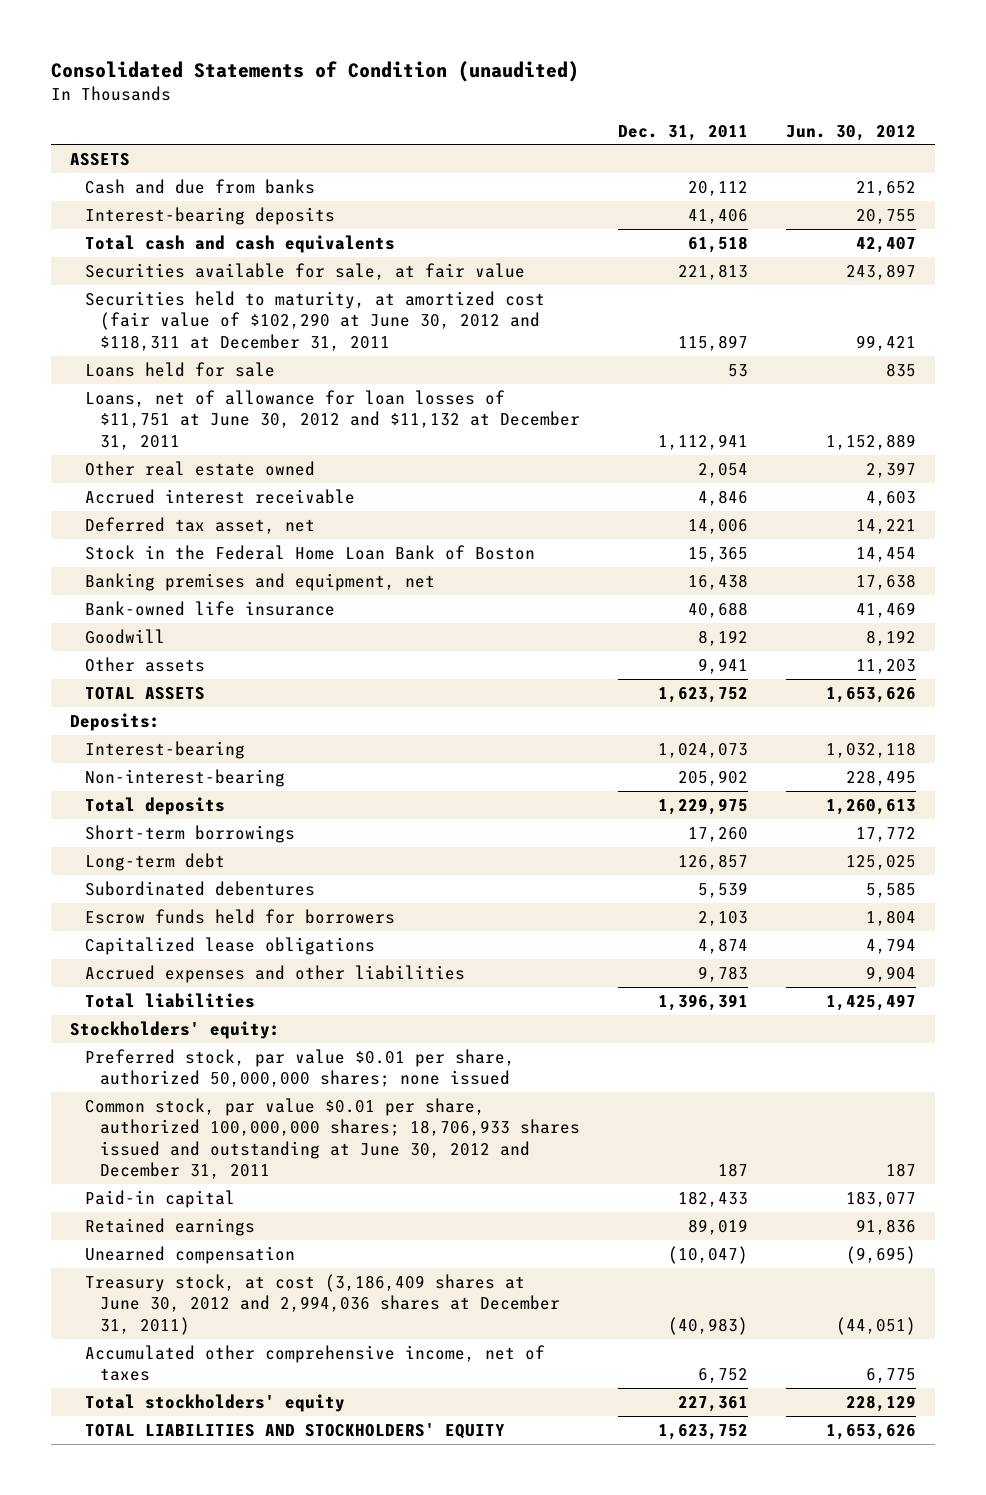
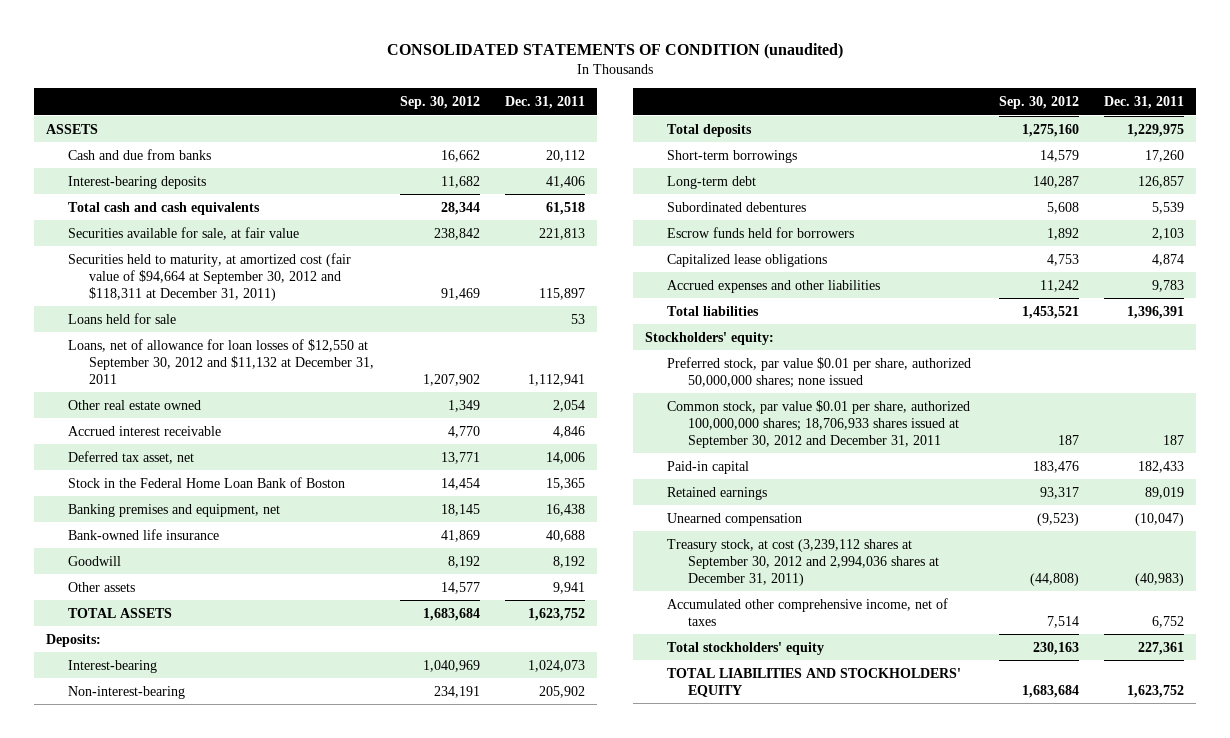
[50,61,579,83] Consolidated Statements of Condition (unaudited) -> [387,43,844,60] CONSOLIDATED STATEMENTS OF CONDITION (unaudited)
[785,124,916,141] Jun. 30, 2012 -> none
none -> [399,96,480,110] Sep. 30, 2012
[85,290,546,351] Securities held to maturity, at amortized cost (fair value of $102,290 at June 30, 2012 and $118,311 at December 31, 2011 -> [67,252,351,301] Securities held to maturity, at amortized cost (fair value of $94,664 at September 30, 2012 and $118,311 at December 31, 2011)
[85,389,581,450] Loans, net of allowance for loan losses of $11,751 at June 30, 2012 and $11,132 at December 31, 2011 -> [67,338,375,384] Loans, net of allowance for loan losses of $12,550 at September 30, 2012 and $11,132 at December 31, 2011
[85,1097,581,1180] Common stock, par value $0.01 per share, authorized 100,000,000 shares; 18,706,933 shares issued and outstanding at June 30, 2012 and December 31, 2011 -> [666,399,970,448] Common stock, par value $0.01 per share, authorized 100,000,000 shares; 18,706,933 shares issued at September 30, 2012 and December 31, 2011
[85,1273,561,1335] Treasury stock, at cost (3,186,409 shares at June 30, 2012 and 2,994,036 shares at December 31, 2011) -> [666,538,940,586] Treasury stock, at cost (3,239,112 shares at September 30, 2012 and 2,994,036 shares at December 31, 2011)

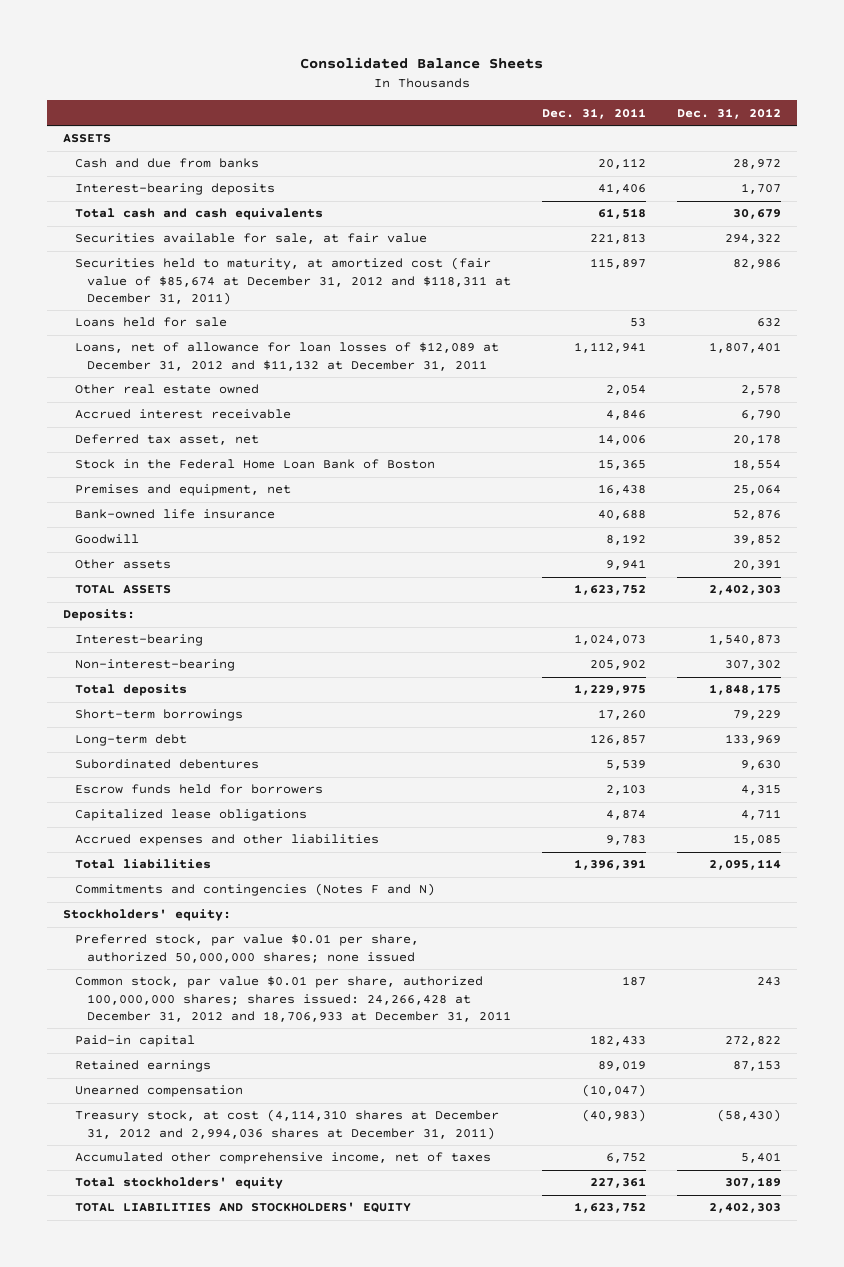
[387,43,844,60] CONSOLIDATED STATEMENTS OF CONDITION (unaudited) -> [300,57,544,70] Consolidated Balance Sheets
[399,96,480,110] Sep. 30, 2012 -> none
none -> [677,107,782,119] Dec. 31, 2012
[67,252,351,301] Securities held to maturity, at amortized cost (fair value of $94,664 at September 30, 2012 and $118,311 at December 31, 2011) -> [74,257,511,305] Securities held to maturity, at amortized cost (fair value of $85,674 at December 31, 2012 and $118,311 at December 31, 2011)
[67,338,375,384] Loans, net of allowance for loan losses of $12,550 at September 30, 2012 and $11,132 at December 31, 2011 -> [74,342,499,371] Loans, net of allowance for loan losses of $12,089 at December 31, 2012 and $11,132 at December 31, 2011
[67,503,280,517] Banking premises and equipment, net -> [74,484,291,497] Premises and equipment, net
none -> [74,883,435,897] Commitments and contingencies (Notes F and N)
[666,399,970,448] Common stock, par value $0.01 per share, authorized 100,000,000 shares; 18,706,933 shares issued at September 30, 2012 and December 31, 2011 -> [74,976,511,1022] Common stock, par value $0.01 per share, authorized 100,000,000 shares; shares issued: 24,266,428 at December 31, 2012 and 18,706,933 at December 31, 2011
[666,538,940,586] Treasury stock, at cost (3,239,112 shares at September 30, 2012 and 2,994,036 shares at December 31, 2011) -> [74,1109,499,1140] Treasury stock, at cost (4,114,310 shares at December 31, 2012 and 2,994,036 shares at December 31, 2011)

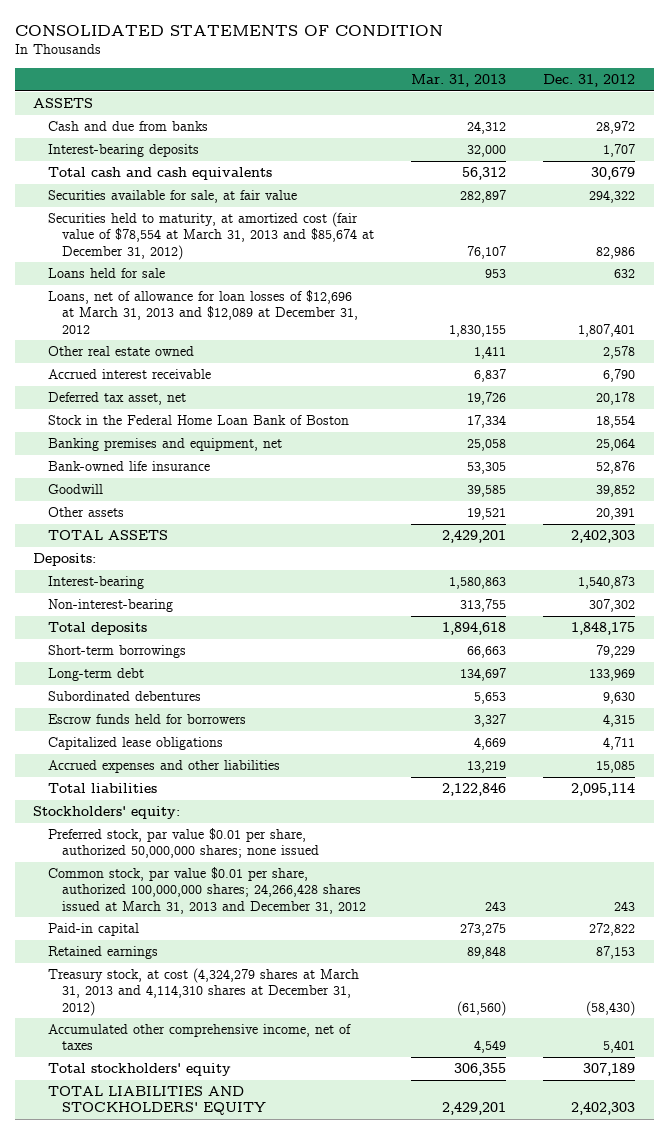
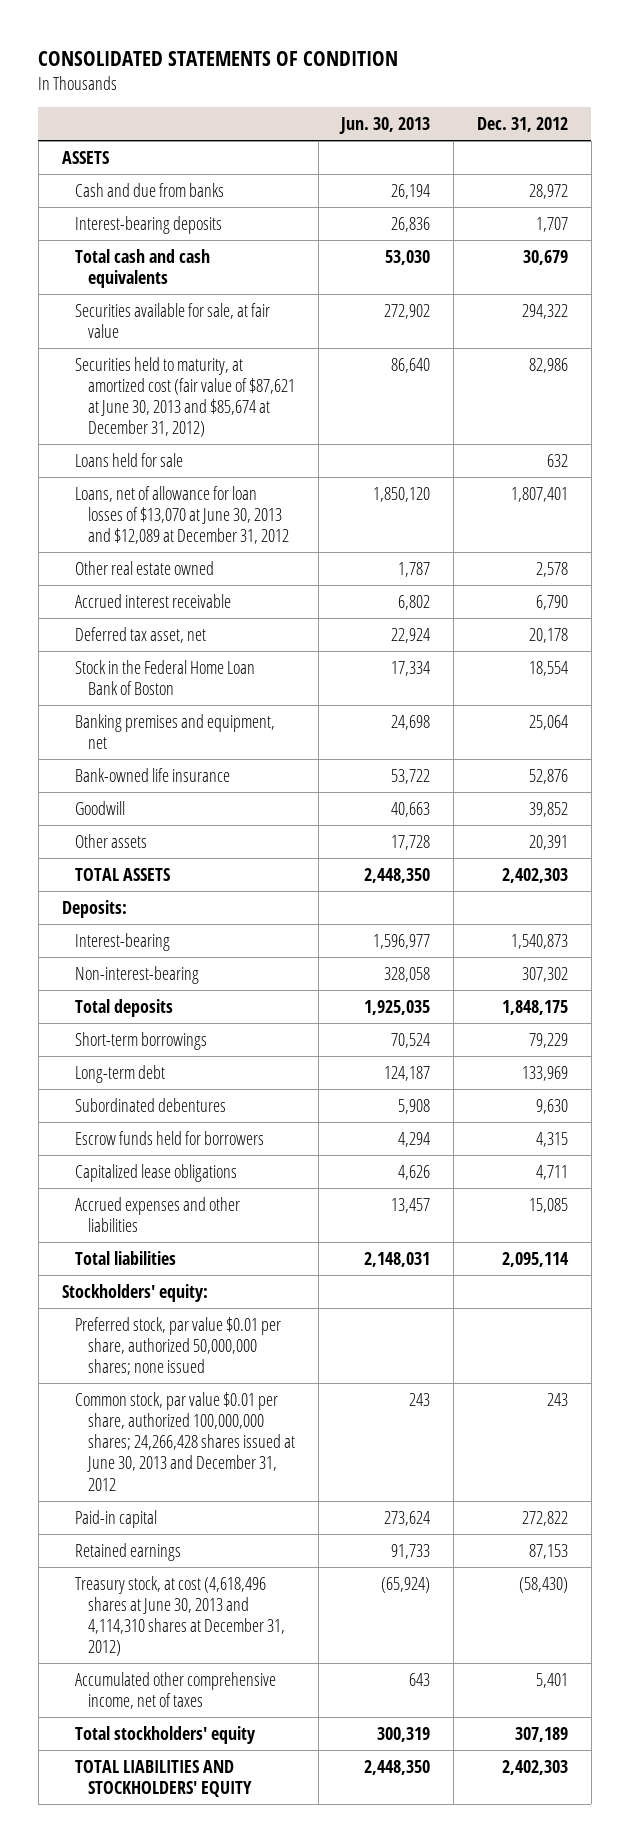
[411,74,507,88] Mar. 31, 2013 -> none
none -> [339,117,431,135] Jun. 30, 2013
[47,212,375,260] Securities held to maturity, at amortized cost (fair value of $78,554 at March 31, 2013 and $85,674 at December 31, 2012) -> [74,356,296,438] Securities held to maturity, at amortized cost (fair value of $87,621 at June 30, 2013 and $85,674 at December 31, 2012)
[47,290,359,334] Loans, net of allowance for loan losses of $12,696 at March 31, 2013 and $12,089 at December 31, 2012 -> [74,485,290,545] Loans, net of allowance for loan losses of $13,070 at June 30, 2013 and $12,089 at December 31, 2012
[47,867,367,914] Common stock, par value $0.01 per share, authorized 100,000,000 shares; 24,266,428 shares issued at March 31, 2013 and December 31, 2012 -> [74,1391,296,1491] Common stock, par value $0.01 per share, authorized 100,000,000 shares; 24,266,428 shares issued at June 30, 2013 and December 31, 2012
[47,968,359,1016] Treasury stock, at cost (4,324,279 shares at March 31, 2013 and 4,114,310 shares at December 31, 2012) -> [74,1575,286,1657] Treasury stock, at cost (4,618,496 shares at June 30, 2013 and 4,114,310 shares at December 31, 2012)

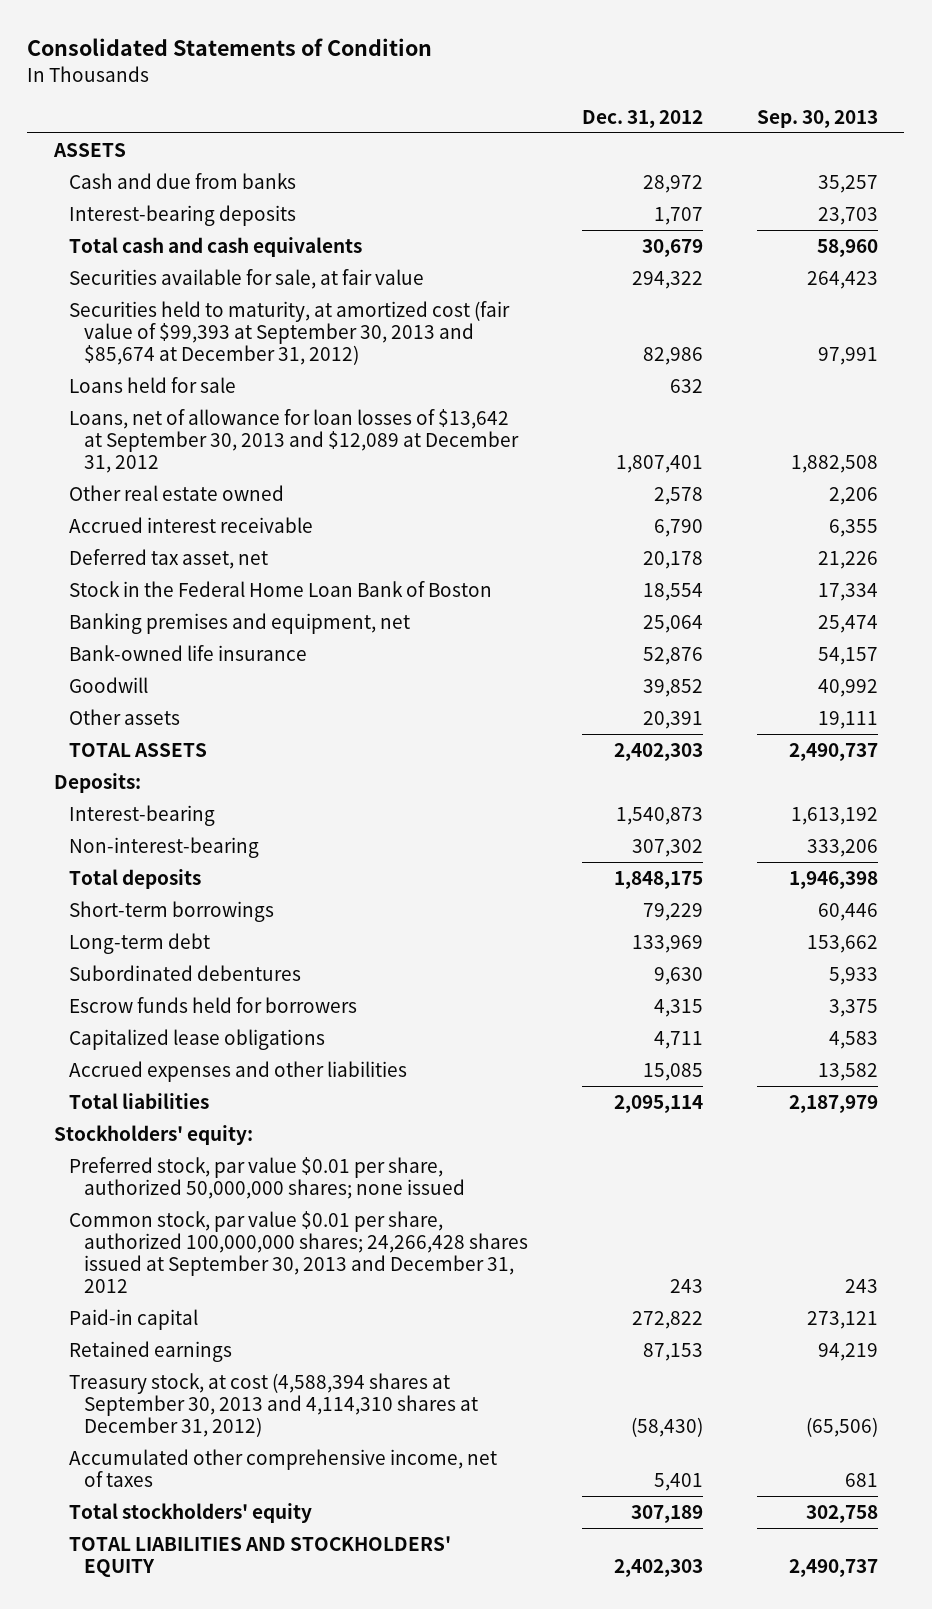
[38,50,399,66] CONSOLIDATED STATEMENTS OF CONDITION -> [27,38,433,57] Consolidated Statements of Condition
[339,117,431,135] Jun. 30, 2013 -> none
none -> [756,109,878,128] Sep. 30, 2013
[74,356,296,438] Securities held to maturity, at amortized cost (fair value of $87,621 at June 30, 2013 and $85,674 at December 31, 2012) -> [69,300,511,366] Securities held to maturity, at amortized cost (fair value of $99,393 at September 30, 2013 and $85,674 at December 31, 2012)
[74,485,290,545] Loans, net of allowance for loan losses of $13,070 at June 30, 2013 and $12,089 at December 31, 2012 -> [69,408,520,474] Loans, net of allowance for loan losses of $13,642 at September 30, 2013 and $12,089 at December 31, 2012
[74,1391,296,1491] Common stock, par value $0.01 per share, authorized 100,000,000 shares; 24,266,428 shares issued at June 30, 2013 and December 31, 2012 -> [69,1210,529,1294] Common stock, par value $0.01 per share, authorized 100,000,000 shares; 24,266,428 shares issued at September 30, 2013 and December 31, 2012
[74,1575,286,1657] Treasury stock, at cost (4,618,496 shares at June 30, 2013 and 4,114,310 shares at December 31, 2012) -> [69,1372,479,1438] Treasury stock, at cost (4,588,394 shares at September 30, 2013 and 4,114,310 shares at December 31, 2012)

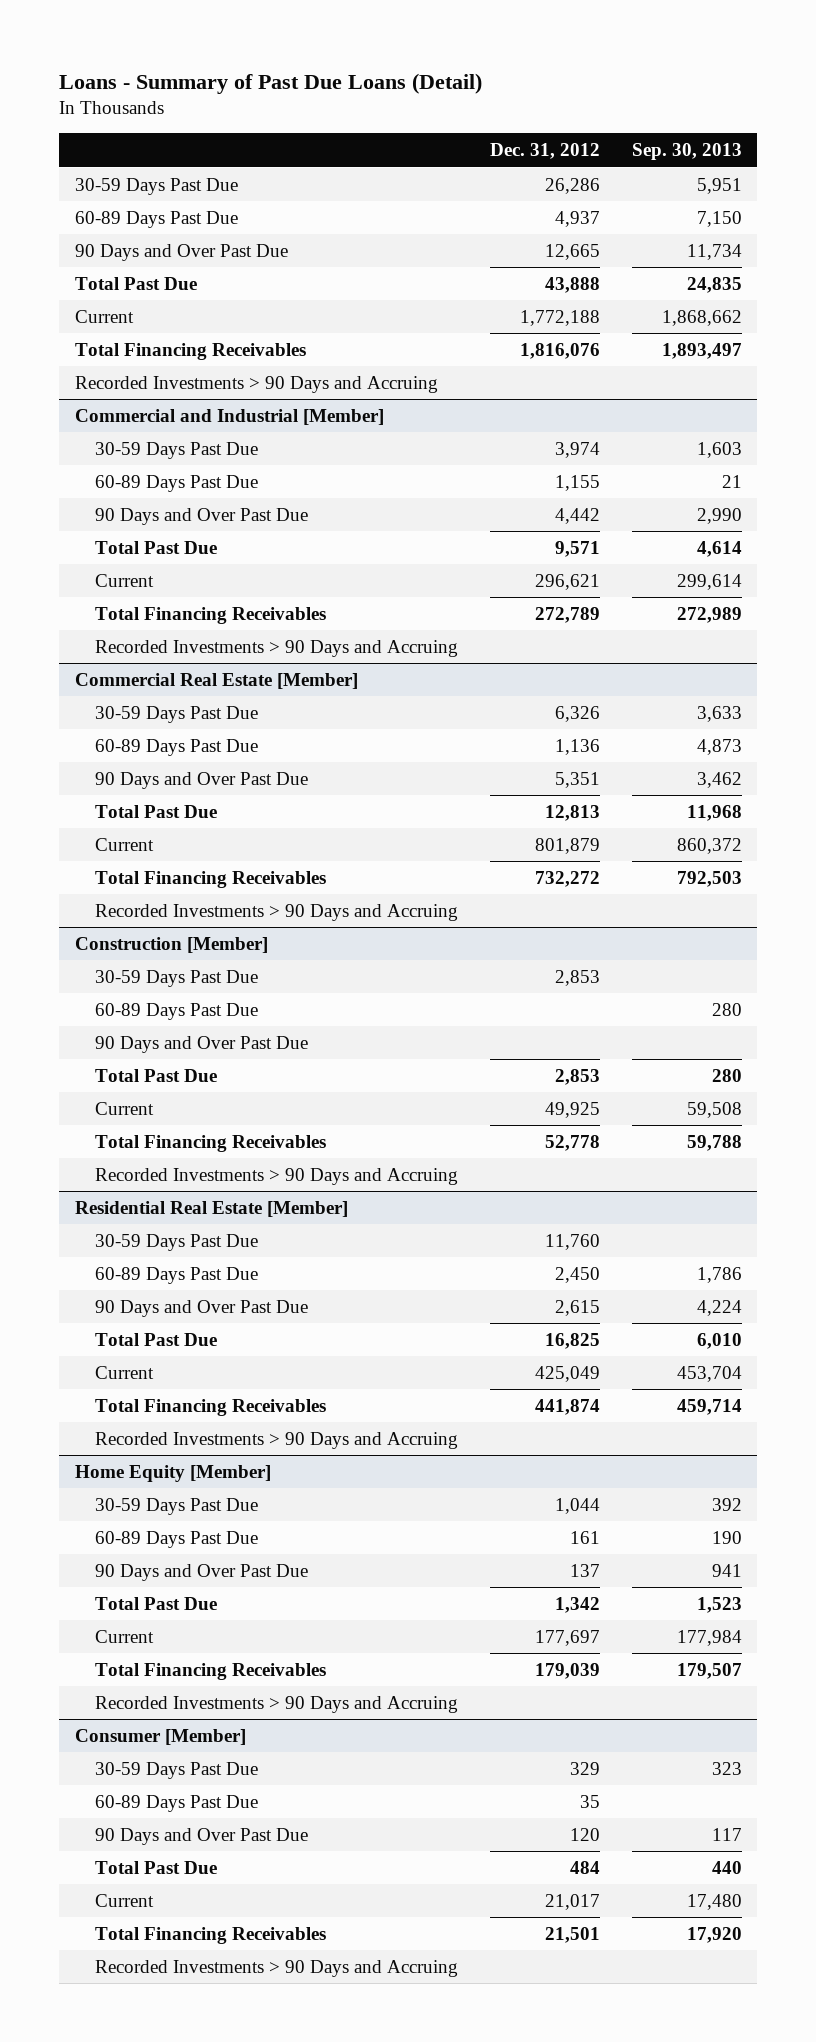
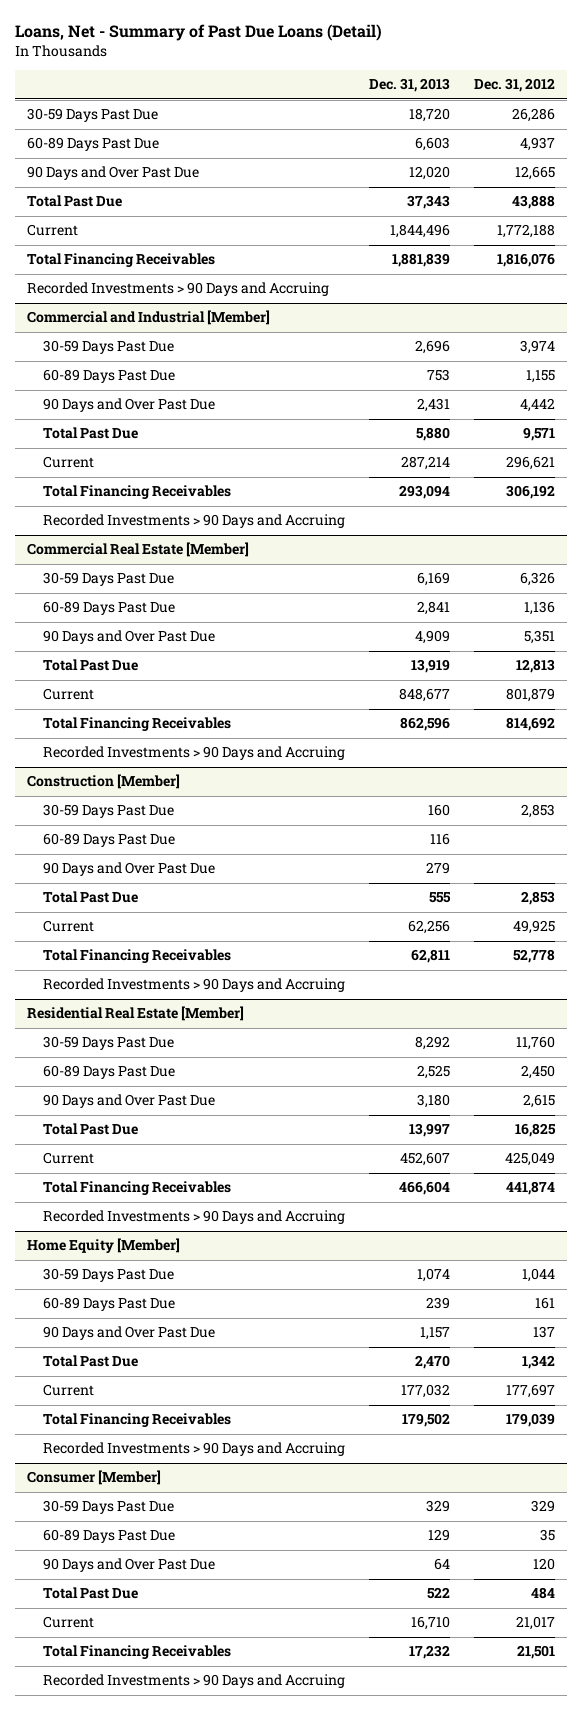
[59,72,483,94] Loans - Summary of Past Due Loans (Detail) -> [14,23,382,41] Loans, Net - Summary of Past Due Loans (Detail)
[631,143,742,161] Sep. 30, 2013 -> none
none -> [368,78,450,93] Dec. 31, 2013
[534,606,600,623] 272,789 -> [505,485,555,500] 306,192
[534,870,600,887] 732,272 -> [505,717,555,732] 814,692

